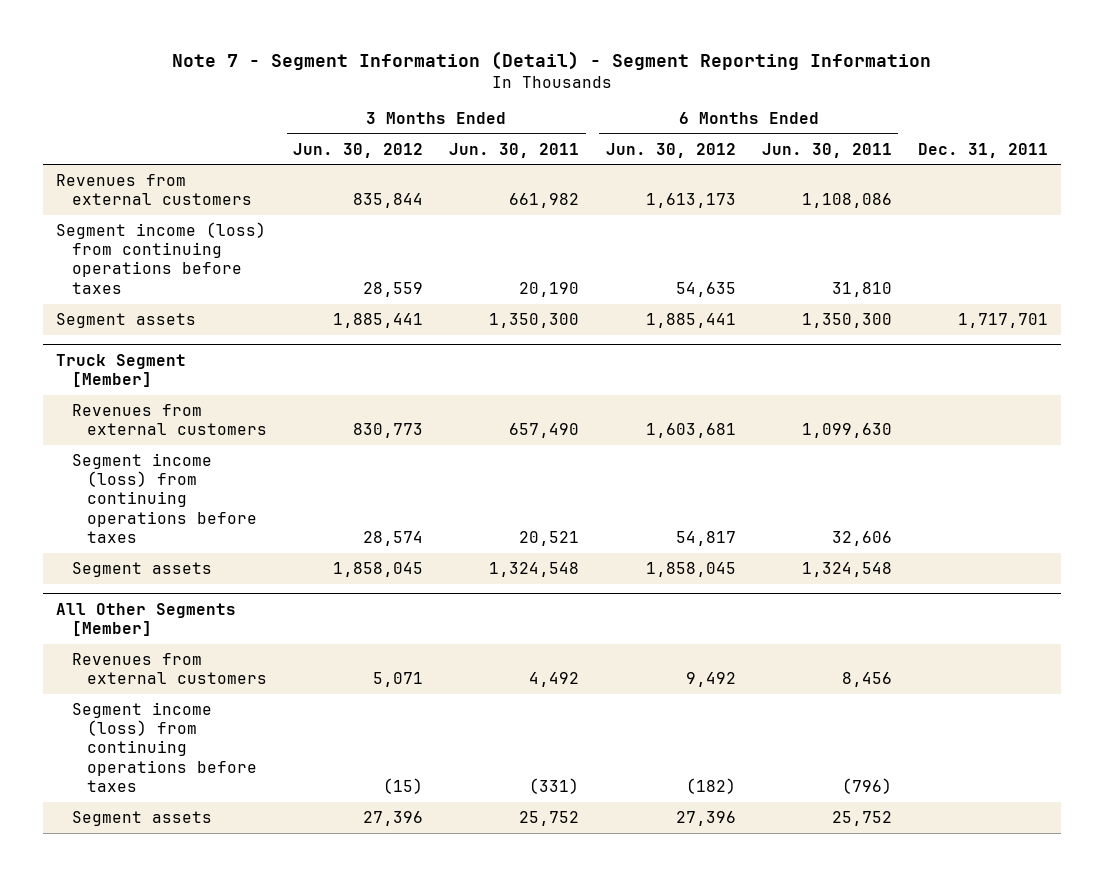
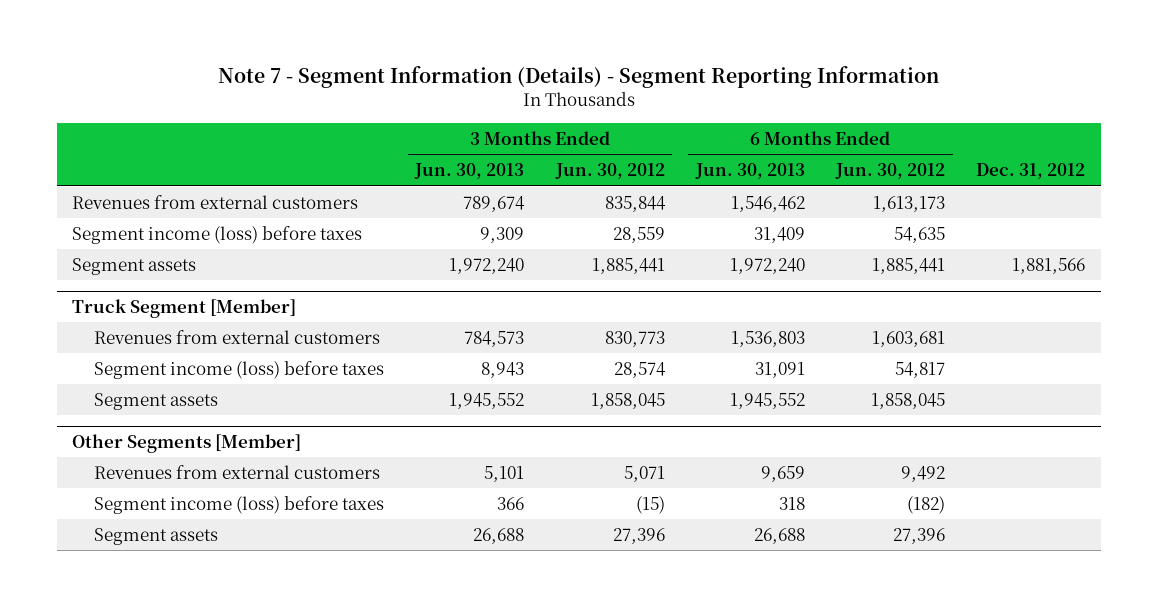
[172,50,932,70] Note 7 - Segment Information (Detail) - Segment Reporting Information -> [217,66,939,89] Note 7 - Segment Information (Details) - Segment Reporting Information
[449,142,580,158] Jun. 30, 2011 -> none
[761,142,892,158] Jun. 30, 2011 -> none
[917,142,1048,158] Dec. 31, 2011 -> none
none -> [414,163,525,180] Jun. 30, 2013
none -> [694,163,805,180] Jun. 30, 2013
none -> [976,163,1086,180] Dec. 31, 2012
[56,221,267,294] Segment income (loss) from continuing operations before taxes -> [72,225,363,244] Segment income (loss) before taxes
[71,452,257,543] Segment income (loss) from continuing operations before taxes -> [94,360,385,379] Segment income (loss) before taxes
[56,602,237,636] All Other Segments [Member] -> [72,433,302,453] Other Segments [Member]
[71,701,257,792] Segment income (loss) from continuing operations before taxes -> [94,495,385,514] Segment income (loss) before taxes

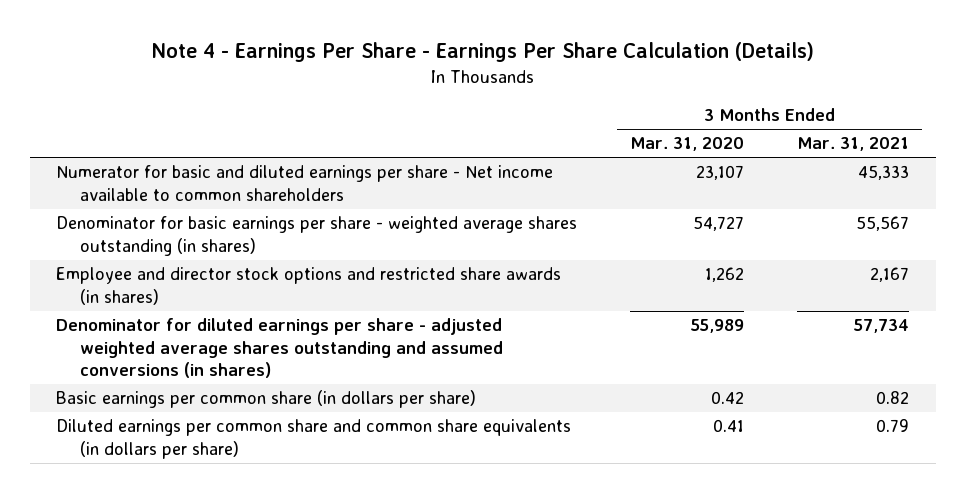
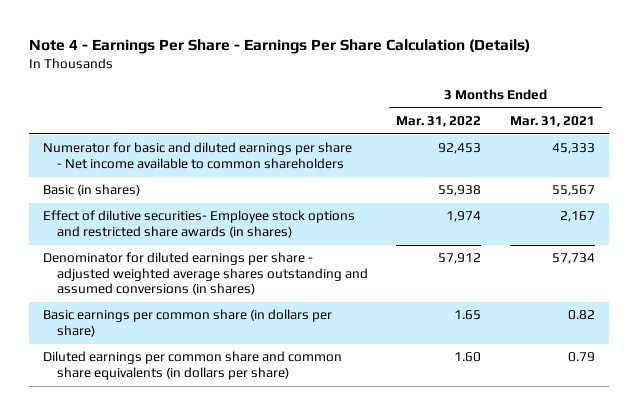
[630,137,745,152] Mar. 31, 2020 -> none
none -> [396,115,482,127] Mar. 31, 2022
[56,216,578,256] Denominator for basic earnings per share - weighted average shares outstanding (in shares) -> [43,184,141,197] Basic (in shares)
[56,267,562,305] Employee and director stock options and restricted share awards (in shares) -> [43,210,356,238] Effect of dilutive securities- Employee stock options and restricted share awards (in shares)

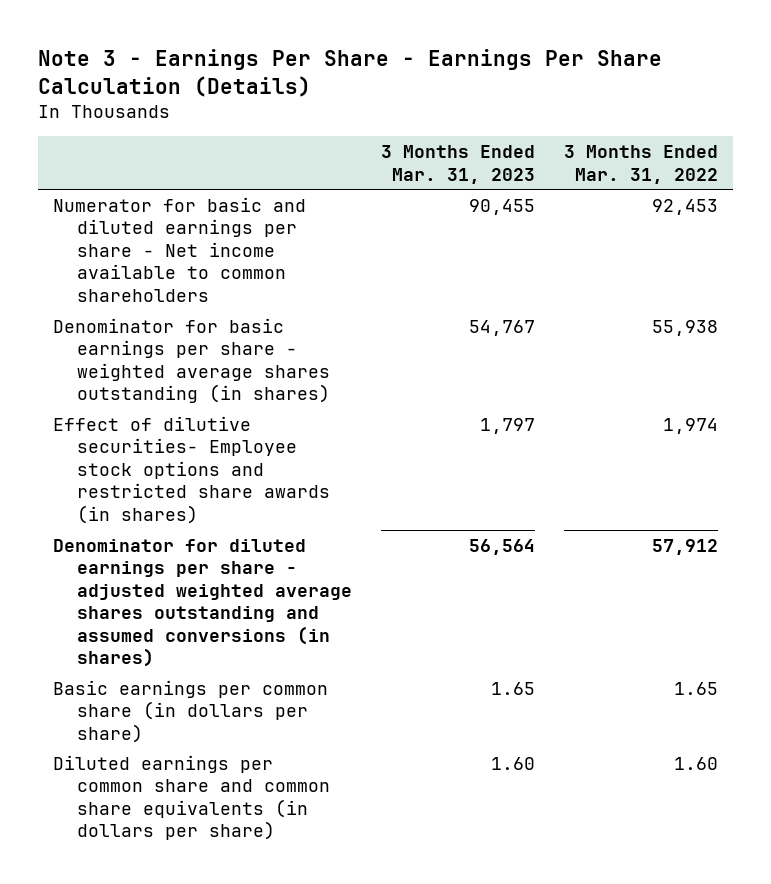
[29,38,531,54] Note 4 - Earnings Per Share - Earnings Per Share Calculation (Details) -> [38,49,663,98] Note 3 - Earnings Per Share - Earnings Per Share Calculation (Details)
[509,115,595,127] Mar. 31, 2021 -> none
none -> [381,145,536,184] 3 Months Ended Mar. 31, 2023
[43,184,141,197] Basic (in shares) -> [52,317,331,404] Denominator for basic earnings per share - weighted average shares outstanding (in shares)

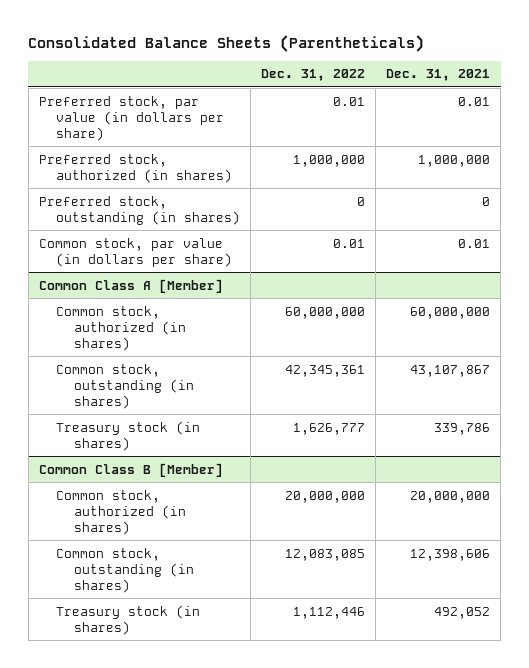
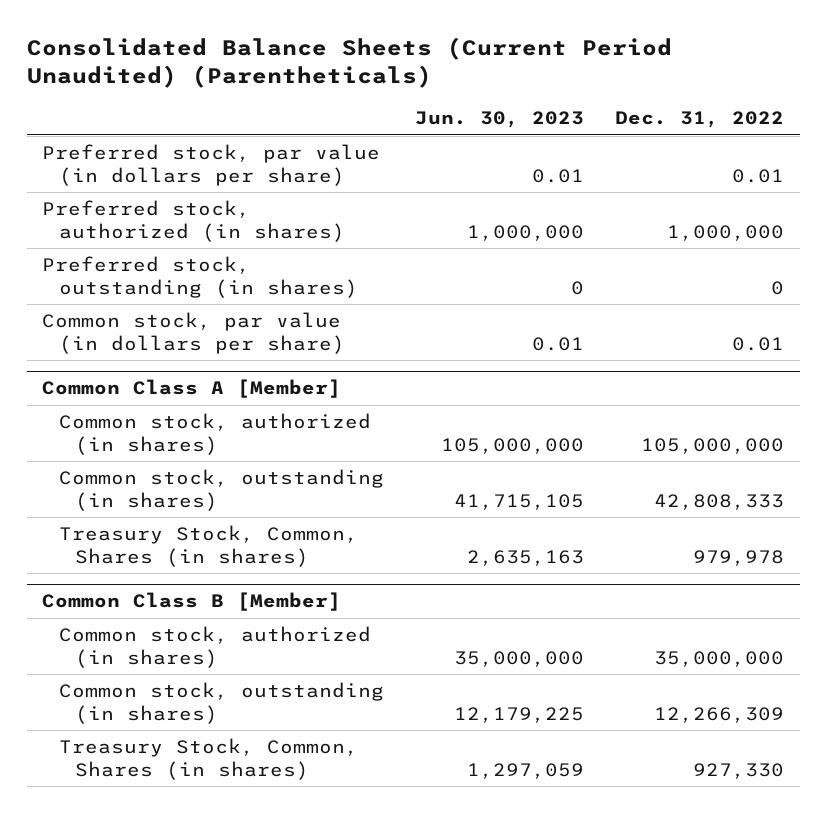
[28,34,425,52] Consolidated Balance Sheets (Parentheticals) -> [26,36,672,89] Consolidated Balance Sheets (Current Period Unaudited) (Parentheticals)
[386,69,491,82] Dec. 31, 2021 -> none
none -> [414,111,584,129] Jun. 30, 2023
[285,306,366,319] 60,000,000 -> [641,437,785,454] 105,000,000
[285,364,366,377] 42,345,361 -> [654,493,785,510] 42,808,333
[56,420,201,451] Treasury stock (in shares) -> [58,525,358,567] Treasury Stock, Common, Shares (in shares)
[293,422,366,435] 1,626,777 -> [693,549,785,566] 979,978
[285,490,366,503] 20,000,000 -> [654,650,785,667] 35,000,000
[285,548,366,561] 12,083,085 -> [654,706,785,723] 12,266,309
[56,604,201,635] Treasury stock (in shares) -> [58,738,358,780] Treasury Stock, Common, Shares (in shares)
[293,606,366,619] 1,112,446 -> [693,762,785,779] 927,330

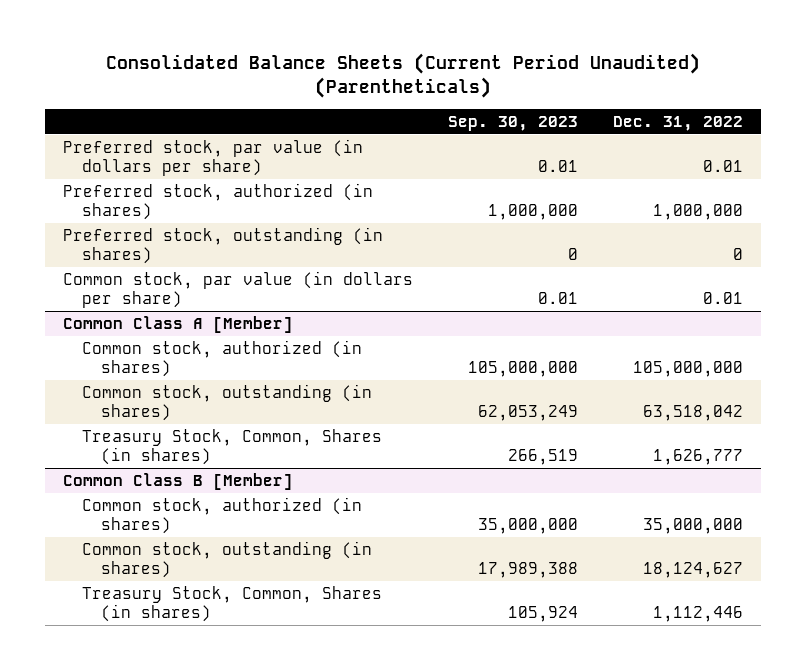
[414,111,584,129] Jun. 30, 2023 -> none
none -> [447,115,578,131] Sep. 30, 2023
[654,493,785,510] 42,808,333 -> [643,405,744,422] 63,518,042
[693,549,785,566] 979,978 -> [653,449,744,466] 1,626,777
[654,706,785,723] 12,266,309 -> [643,562,744,579] 18,124,627
[693,762,785,779] 927,330 -> [653,606,744,623] 1,112,446

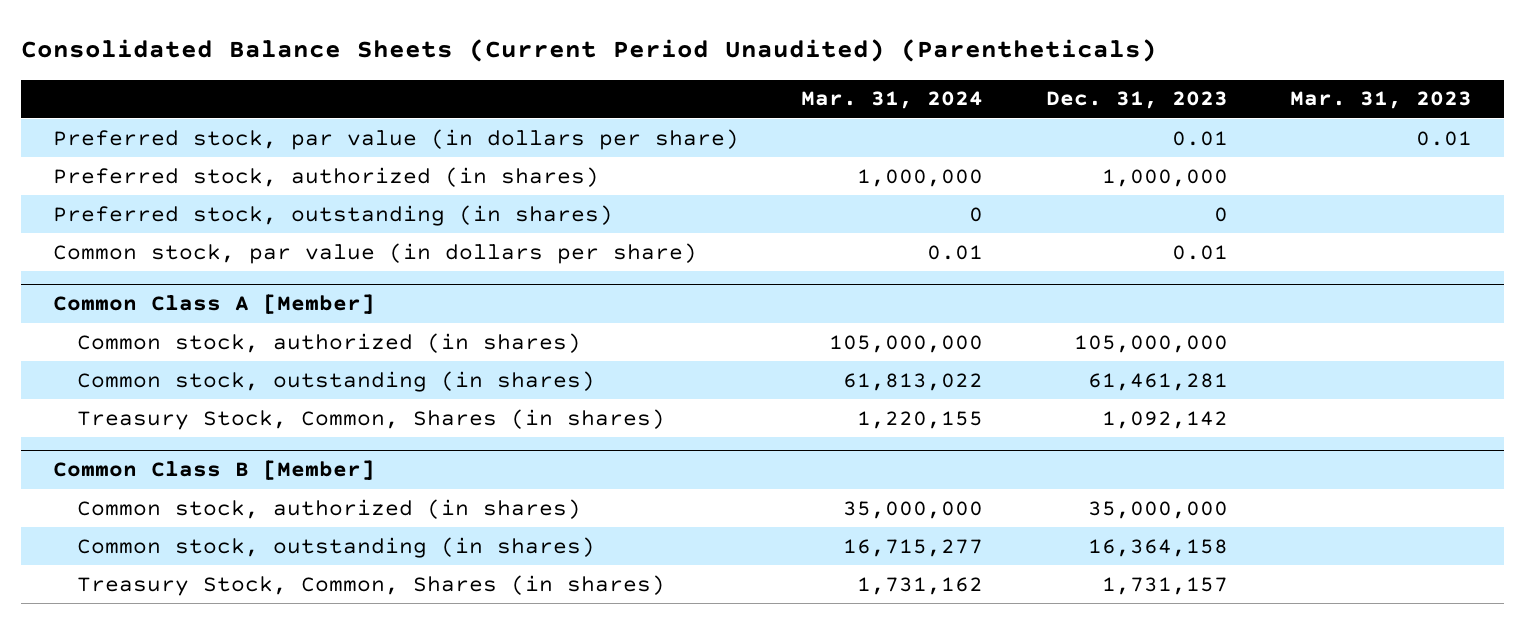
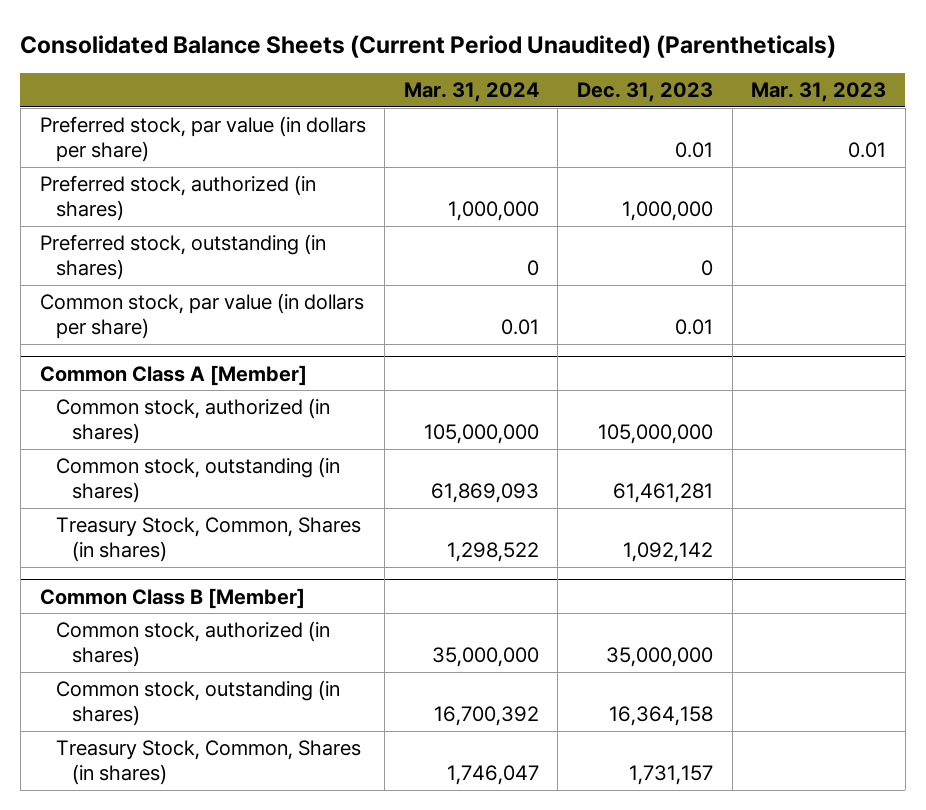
[843,372,984,391] 61,813,022 -> [430,483,539,504] 61,869,093
[857,410,984,429] 1,220,155 -> [446,542,539,563] 1,298,522
[843,538,984,557] 16,715,277 -> [433,706,539,727] 16,700,392
[857,576,984,595] 1,731,162 -> [446,765,539,786] 1,746,047

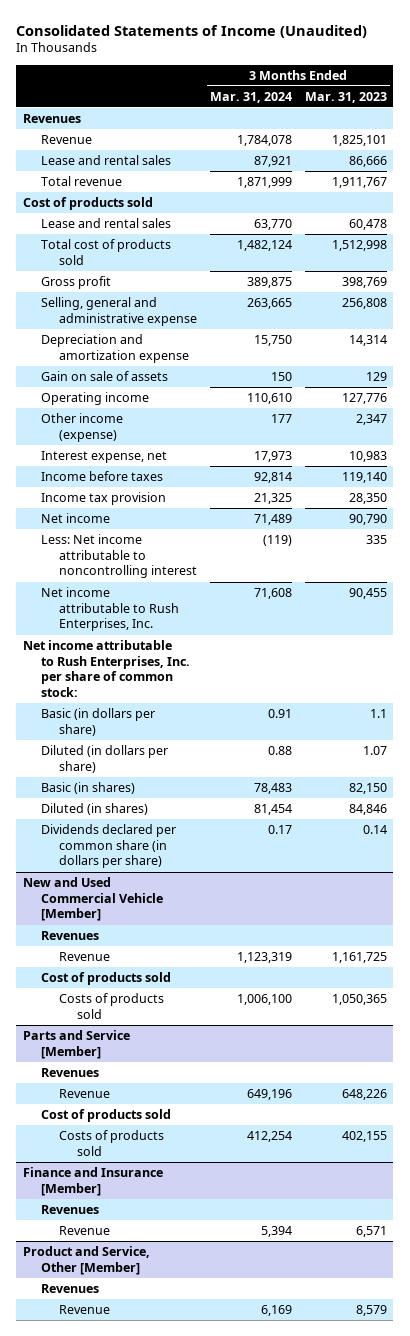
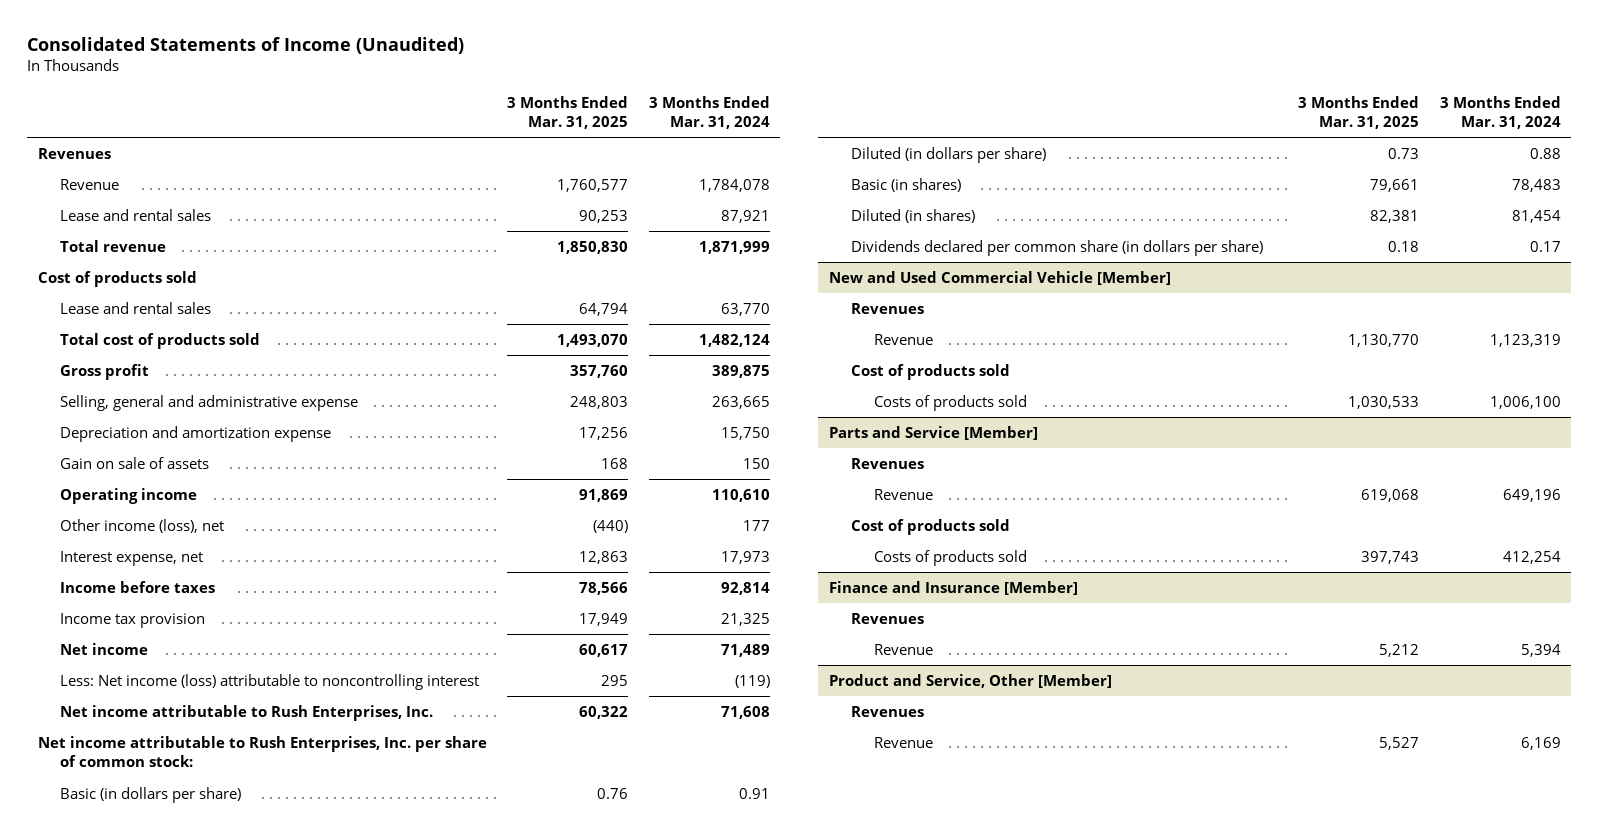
[304,91,387,103] Mar. 31, 2023 -> none
none -> [507,95,629,130] 3 Months Ended Mar. 31, 2025
[41,413,124,442] Other income (expense) -> [60,518,225,533] Other income (loss), net
[41,534,198,579] Less: Net income attributable to noncontrolling interest -> [60,673,480,690] Less: Net income (loss) attributable to noncontrolling interest

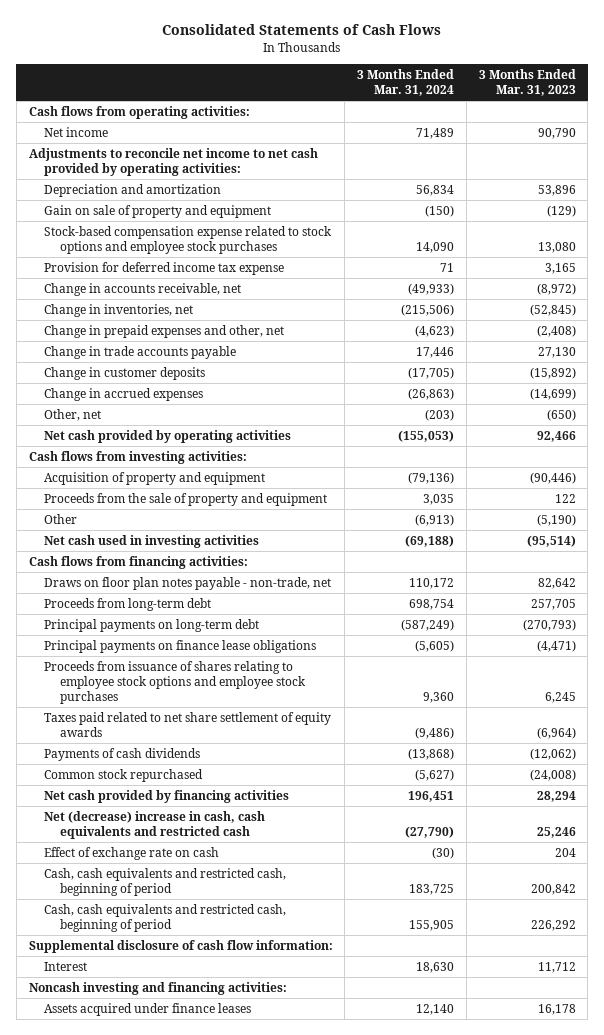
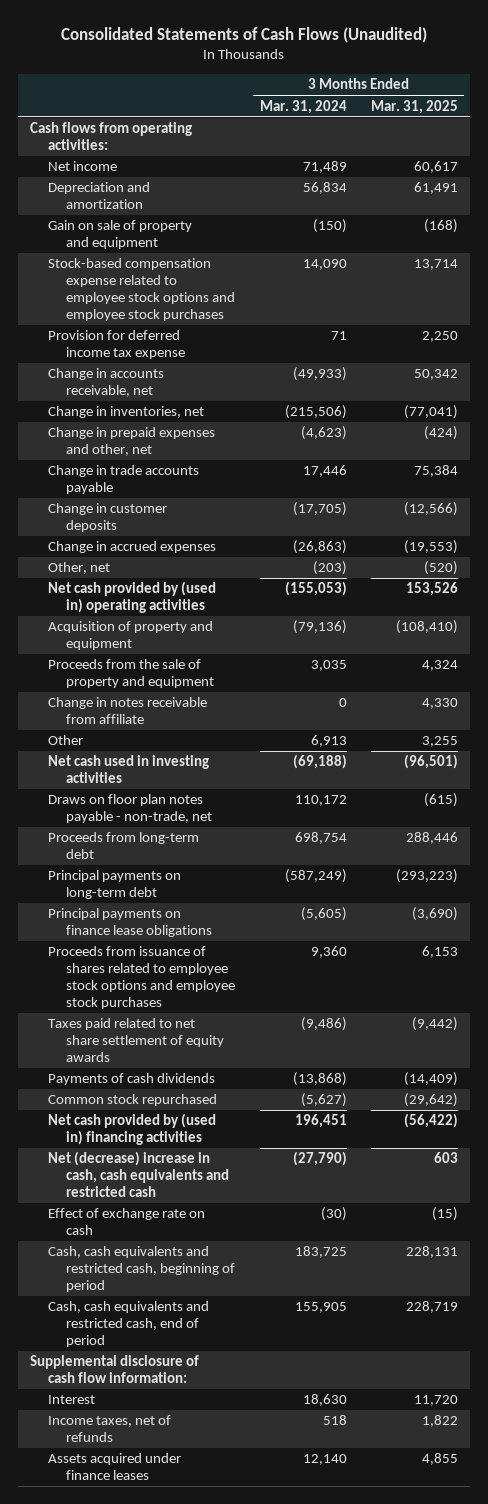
[162,24,442,36] Consolidated Statements of Cash Flows -> [61,27,428,44] Consolidated Statements of Cash Flows (Unaudited)
[478,69,576,97] 3 Months Ended Mar. 31, 2023 -> none
none -> [371,99,459,114] Mar. 31, 2025
[28,148,318,177] Adjustments to reconcile net income to net cash provided by operating activities: -> none
[44,226,333,255] Stock-based compensation expense related to stock options and employee stock purchases -> [48,258,236,321] Stock-based compensation expense related to employee stock options and employee stock purchases
[28,451,247,465] Cash flows from investing activities: -> none
[44,430,292,444] Net cash provided by operating activities -> [48,581,217,614] Net cash provided by (used in) operating activities
none -> [48,697,208,725] Change in notes receivable from affiliate
[415,514,455,527] (6,913) -> [310,735,347,748] 6,913
[28,556,248,570] Cash flows from financing activities: -> none
[44,661,307,705] Proceeds from issuance of shares relating to employee stock options and employee stock purchases -> [48,946,236,1009] Proceeds from issuance of shares related to employee stock options and employee stock purchases
[44,790,290,804] Net cash provided by financing activities -> [48,1113,217,1146] Net cash provided by (used in) financing activities
[44,904,287,933] Cash, cash equivalents and restricted cash, beginning of period -> [48,1301,210,1348] Cash, cash equivalents and restricted cash, end of period
[28,982,287,996] Noncash investing and financing activities: -> none
none -> [48,1415,172,1443] Income taxes, net of refunds

